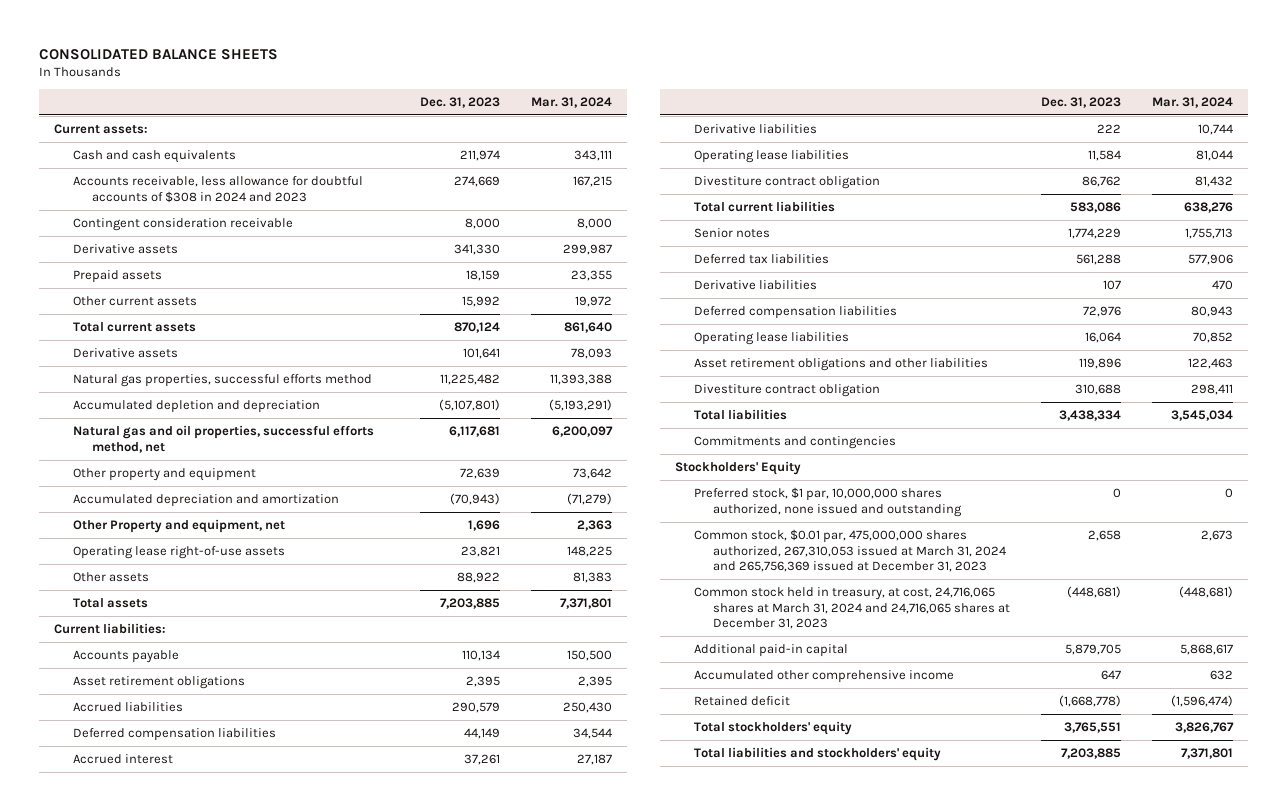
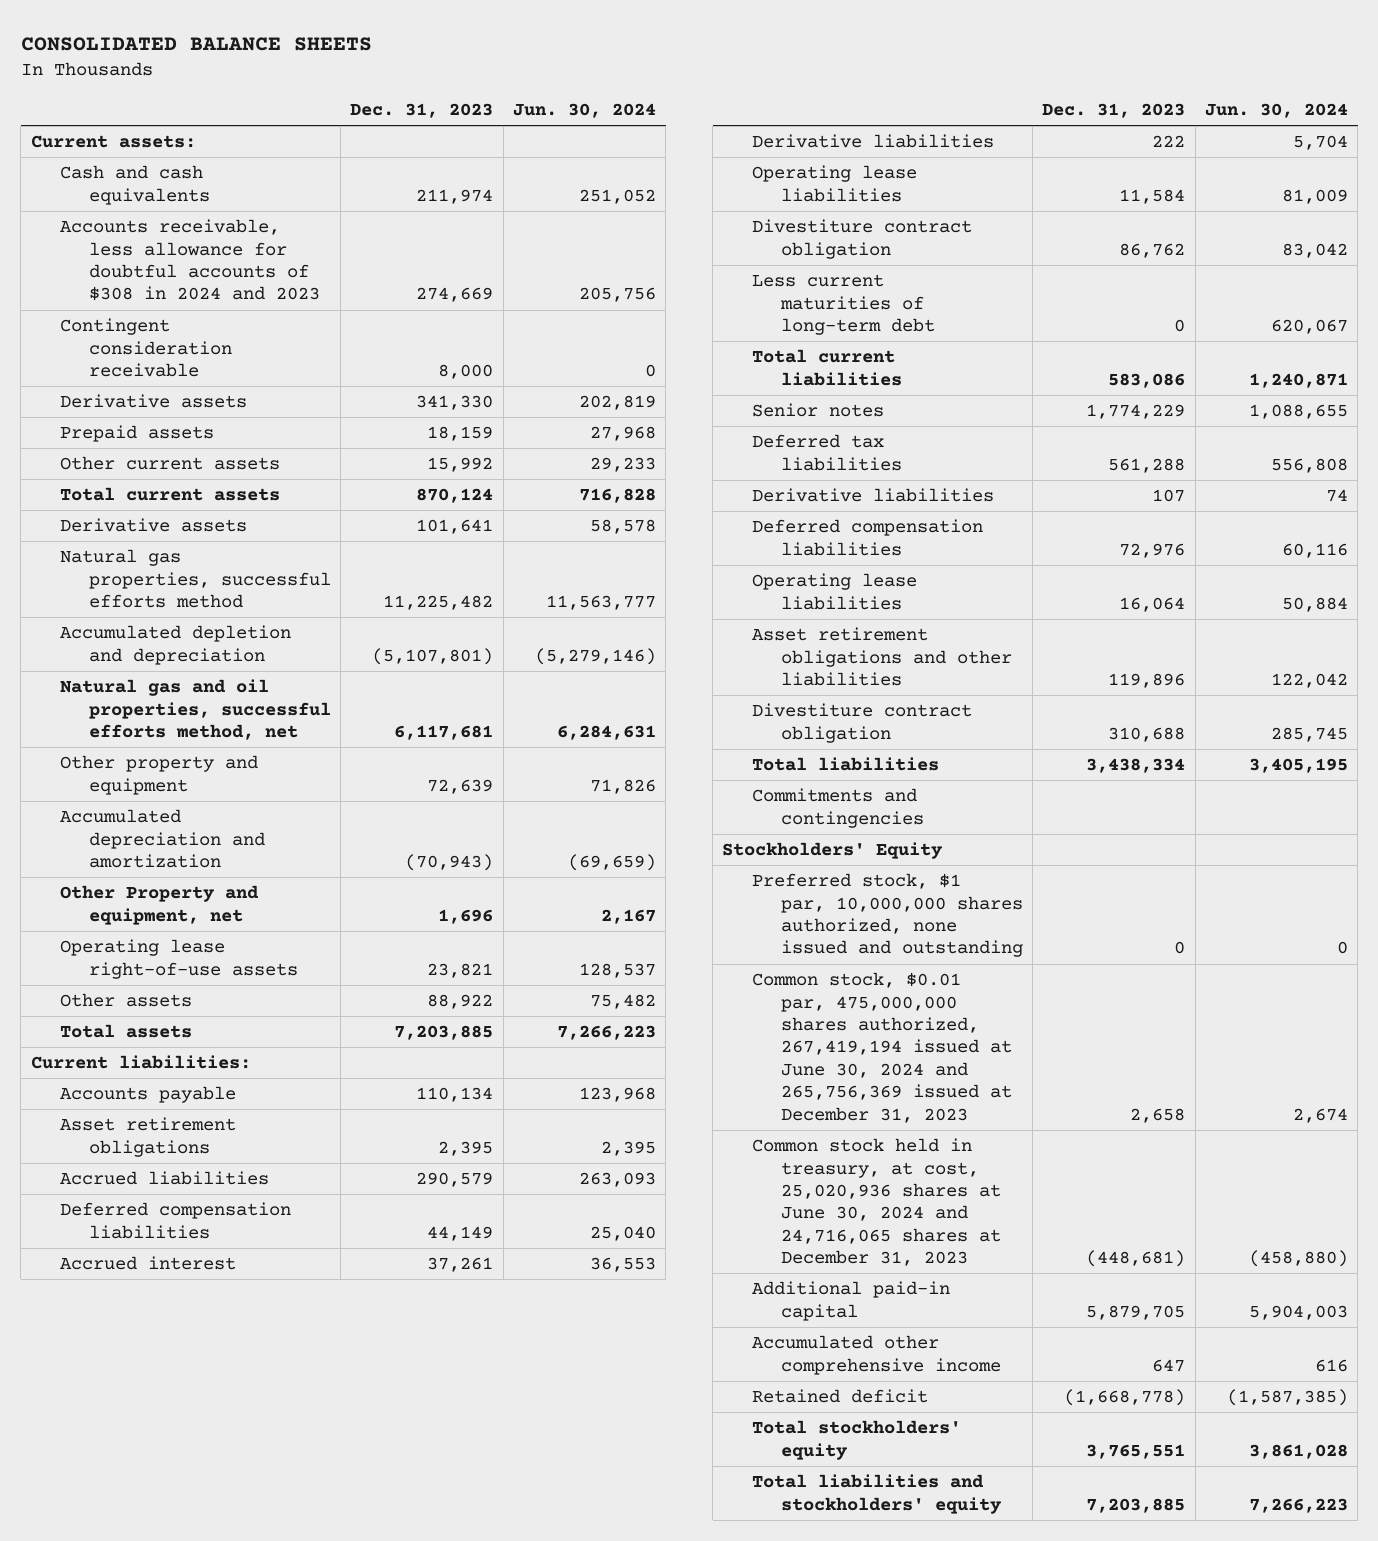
[530,96,612,108] Mar. 31, 2024 -> none
none -> [512,103,656,119] Jun. 30, 2024
none -> [751,274,935,335] Less current maturities of long-term debt
[693,528,1006,573] Common stock, $0.01 par, 475,000,000 shares authorized, 267,310,053 issued at March 31, 2024 and 265,756,369 issued at December 31, 2023 -> [751,972,1012,1123] Common stock, $0.01 par, 475,000,000 shares authorized, 267,419,194 issued at June 30, 2024 and 265,756,369 issued at December 31, 2023
[693,586,1010,630] Common stock held in treasury, at cost, 24,716,065 shares at March 31, 2024 and 24,716,065 shares at December 31, 2023 -> [751,1138,1001,1267] Common stock held in treasury, at cost, 25,020,936 shares at June 30, 2024 and 24,716,065 shares at December 31, 2023

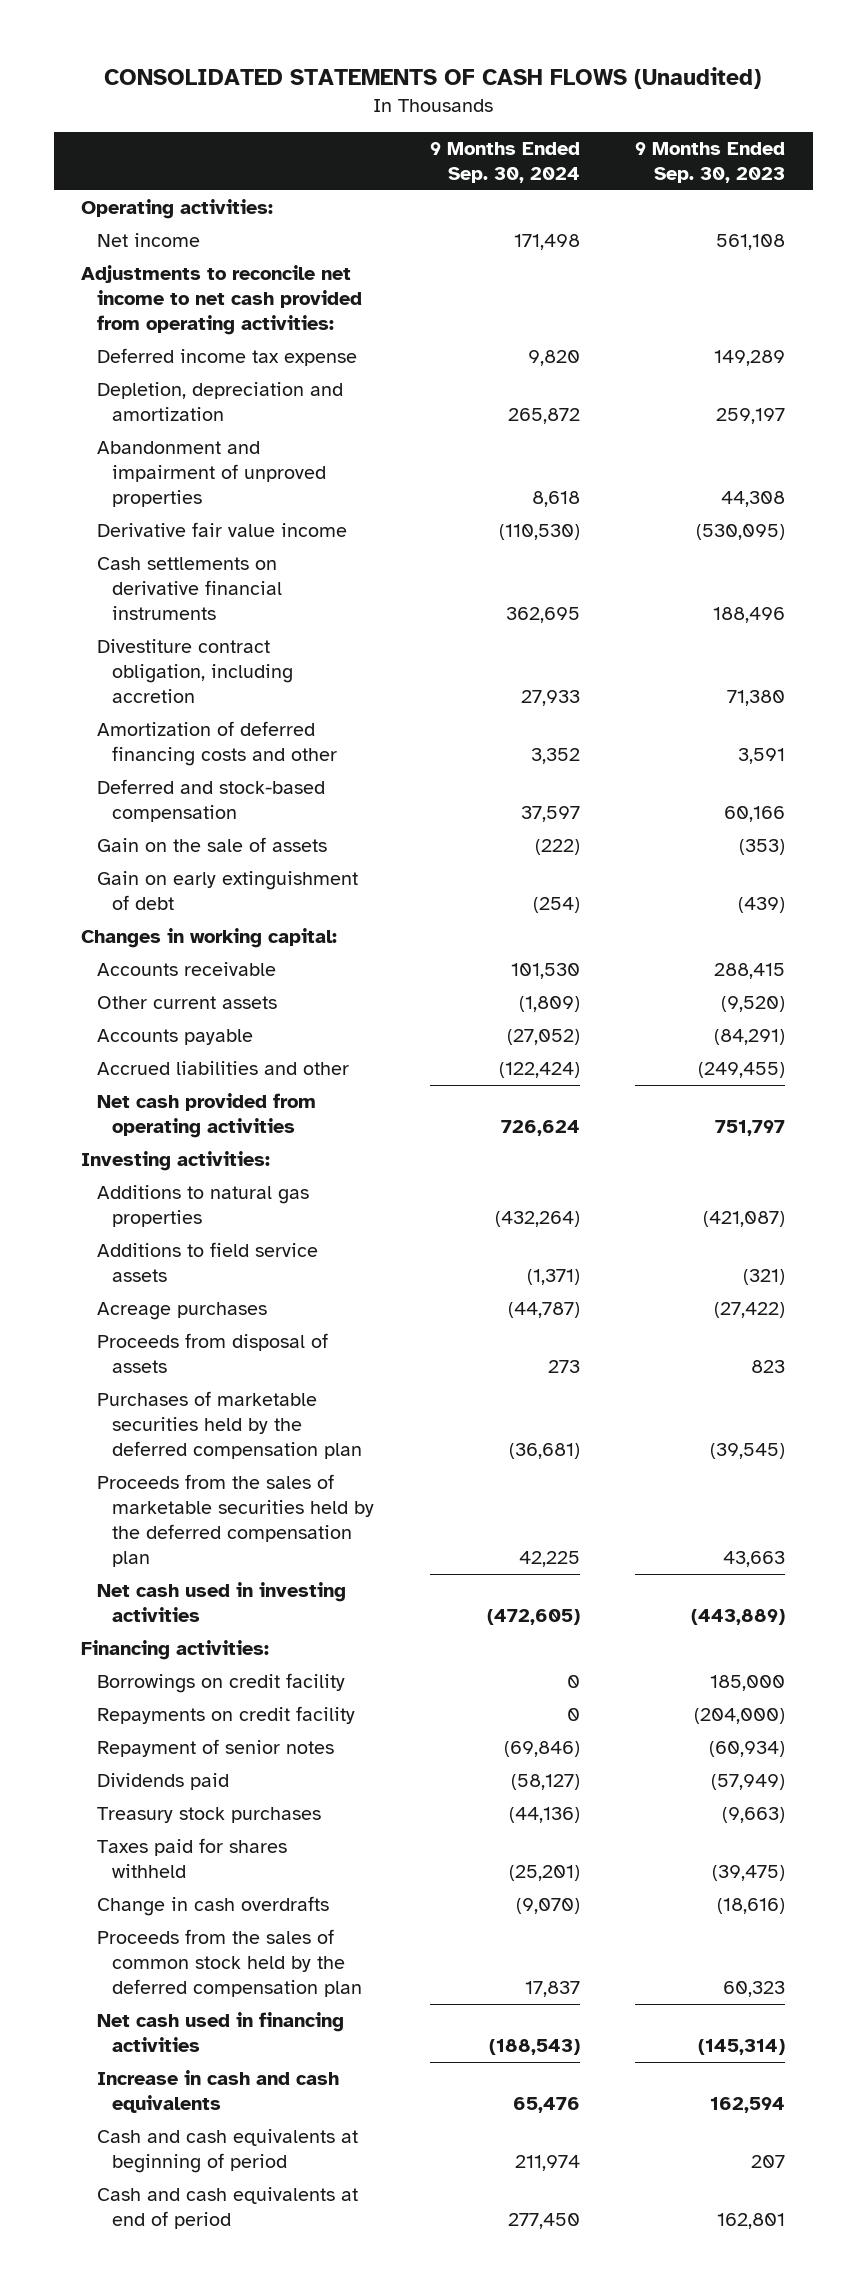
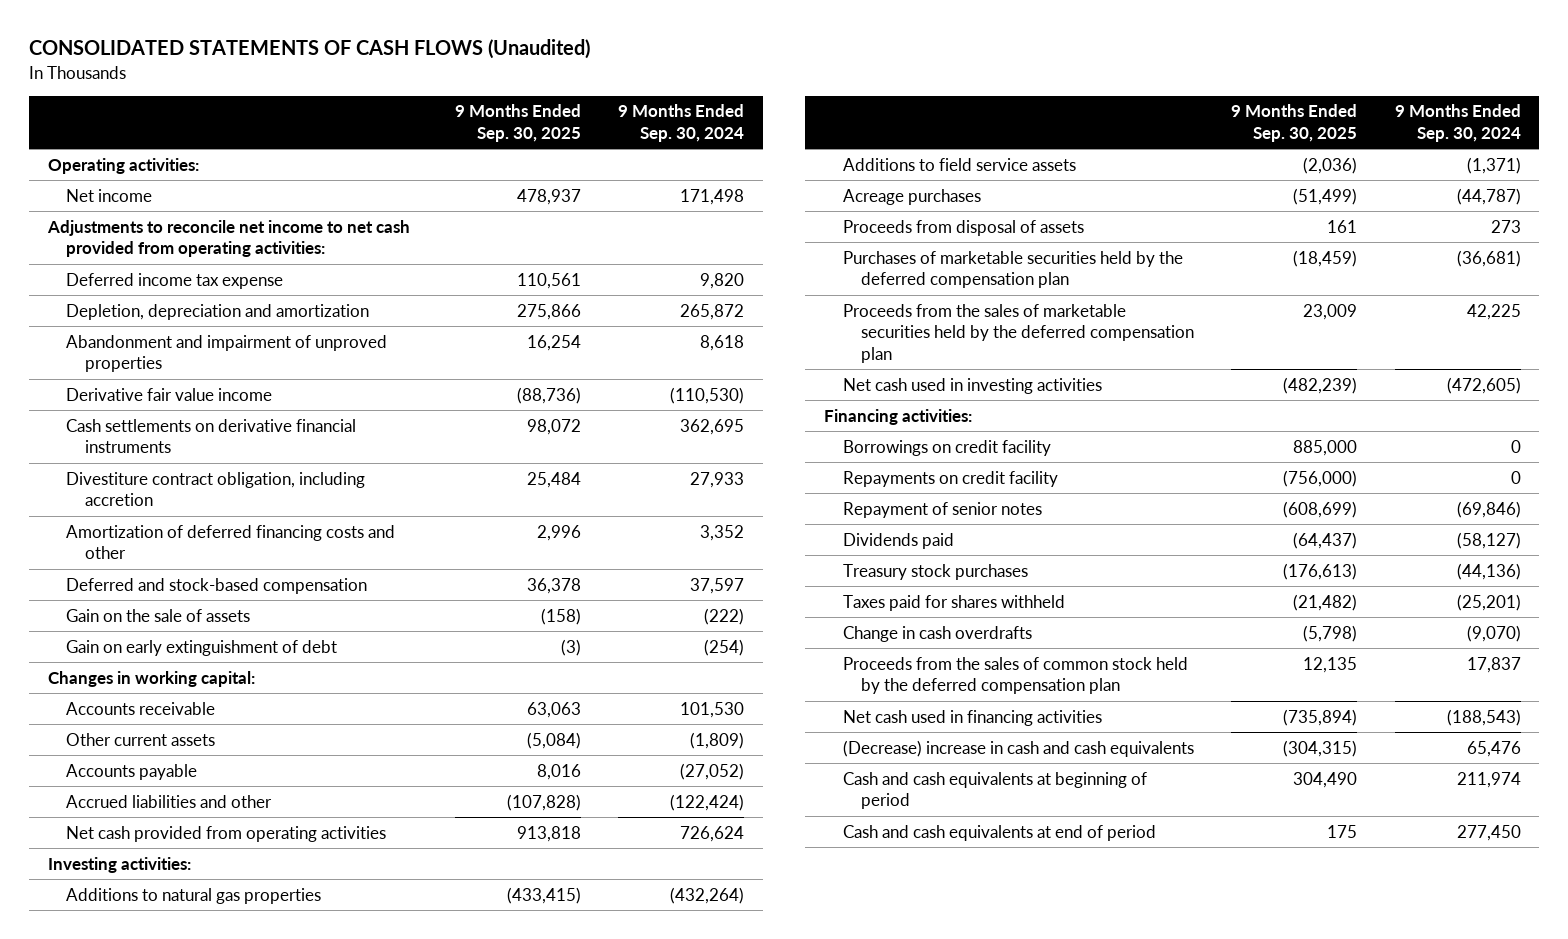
[635,142,786,183] 9 Months Ended Sep. 30, 2023 -> none
none -> [454,104,581,142] 9 Months Ended Sep. 30, 2025
[96,2070,339,2114] Increase in cash and cash equivalents -> [842,739,1194,757] (Decrease) increase in cash and cash equivalents

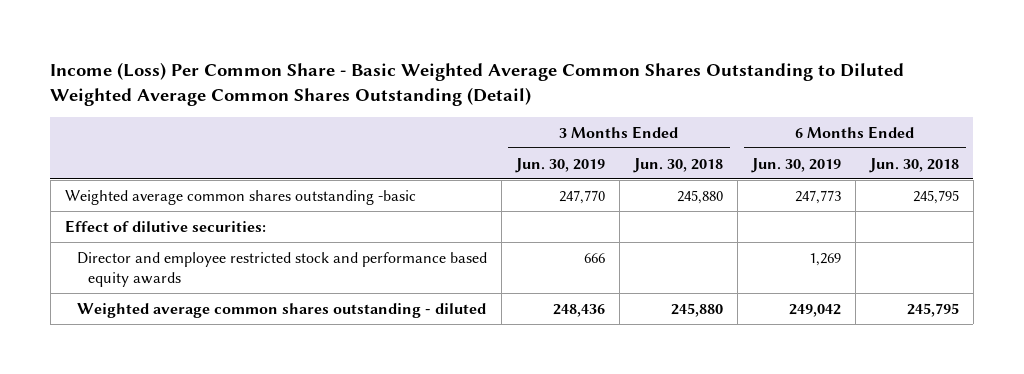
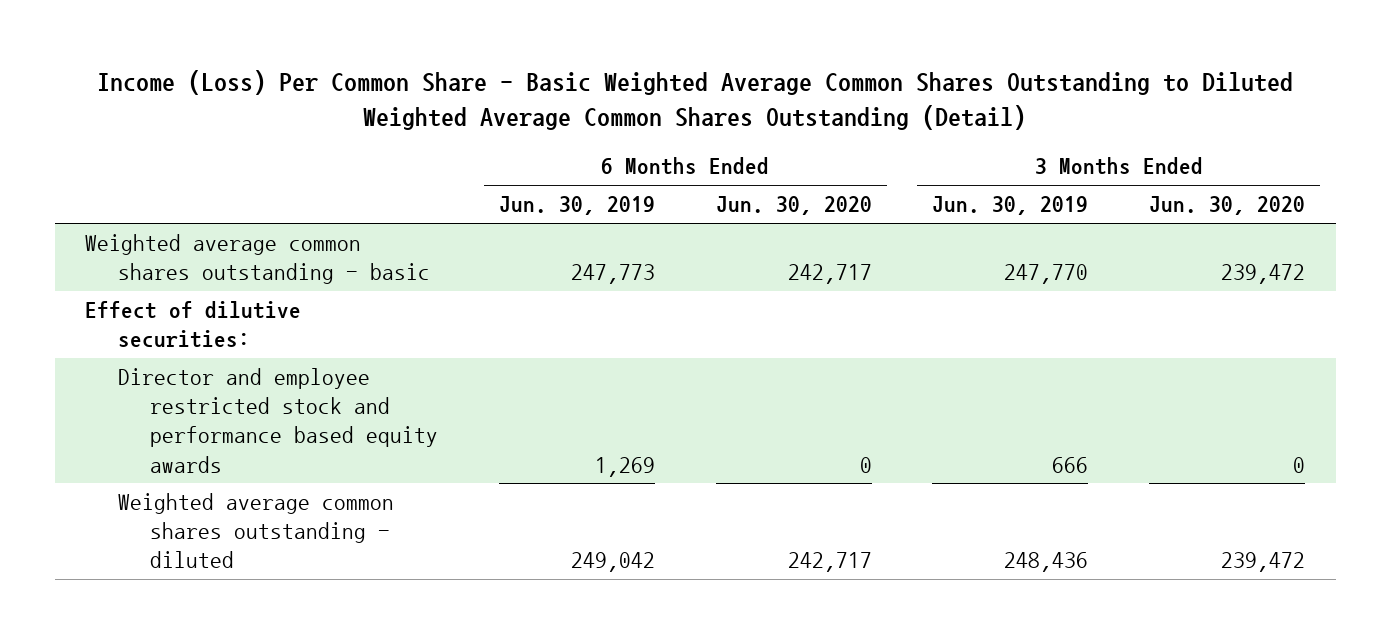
[632,157,723,173] Jun. 30, 2018 -> none
[868,157,959,173] Jun. 30, 2018 -> none
none -> [715,196,872,216] Jun. 30, 2020
none -> [1149,196,1306,216] Jun. 30, 2020
[64,189,416,205] Weighted average common shares outstanding -basic -> [85,234,430,285] Weighted average common shares outstanding - basic

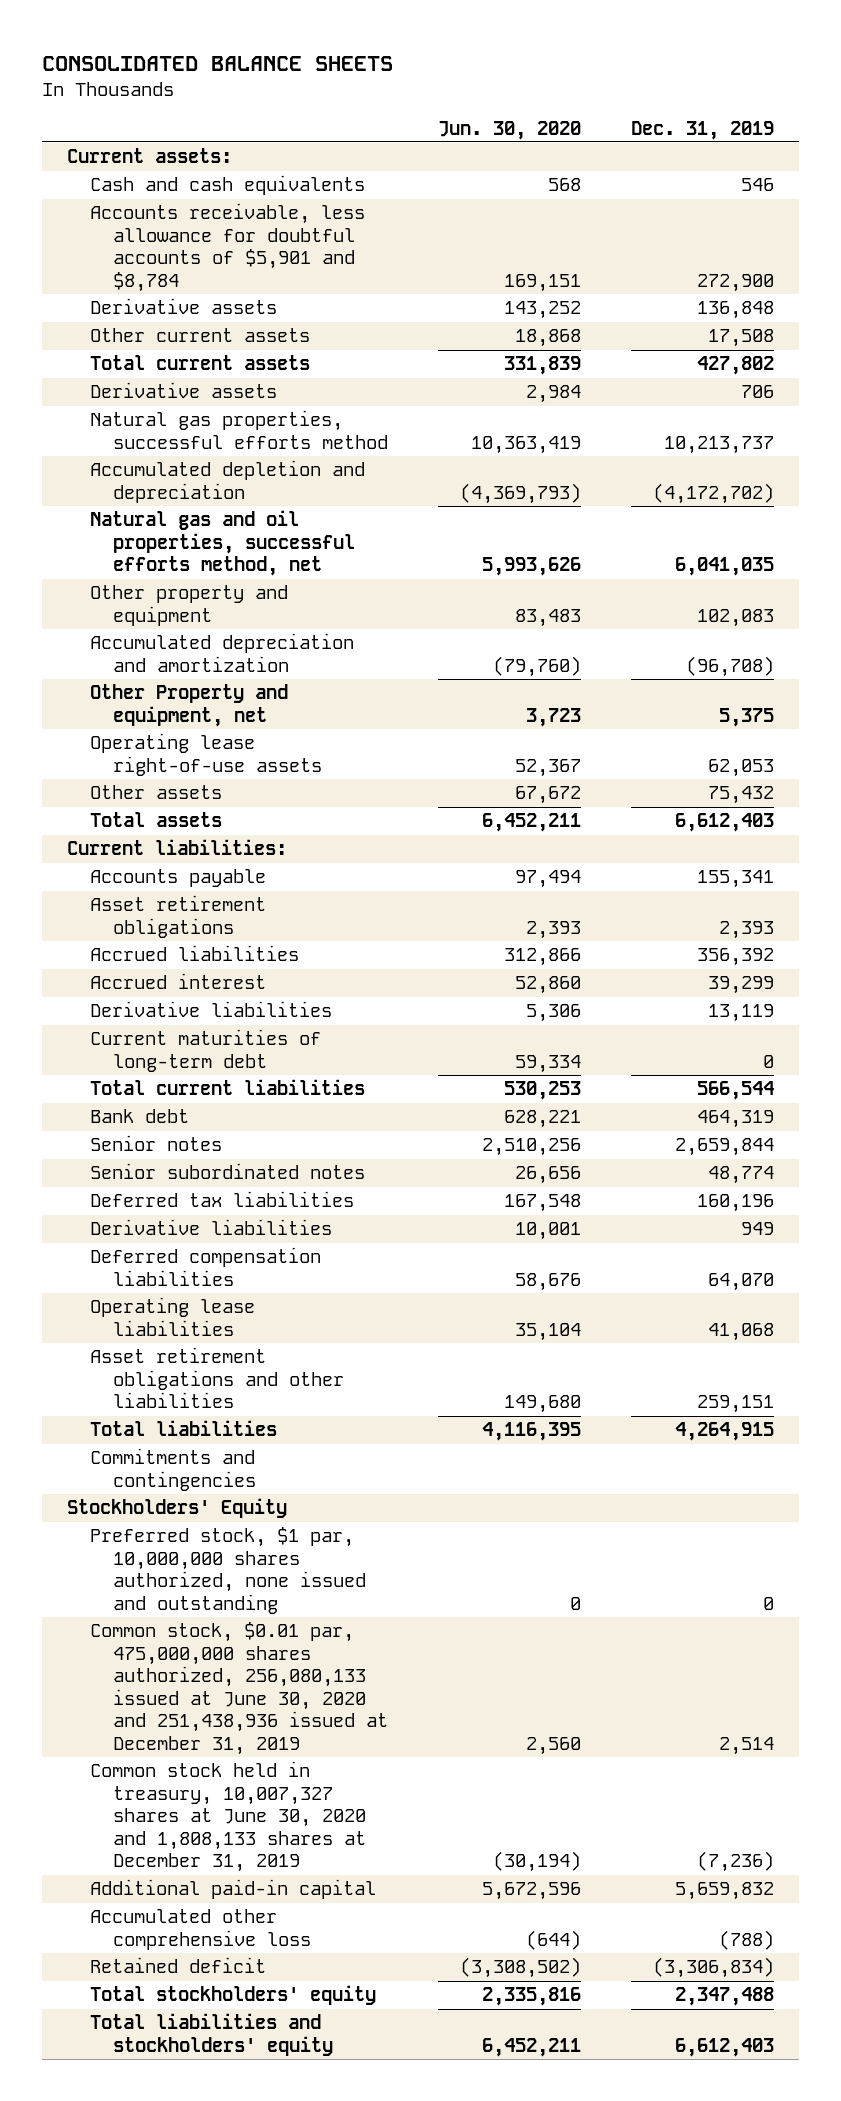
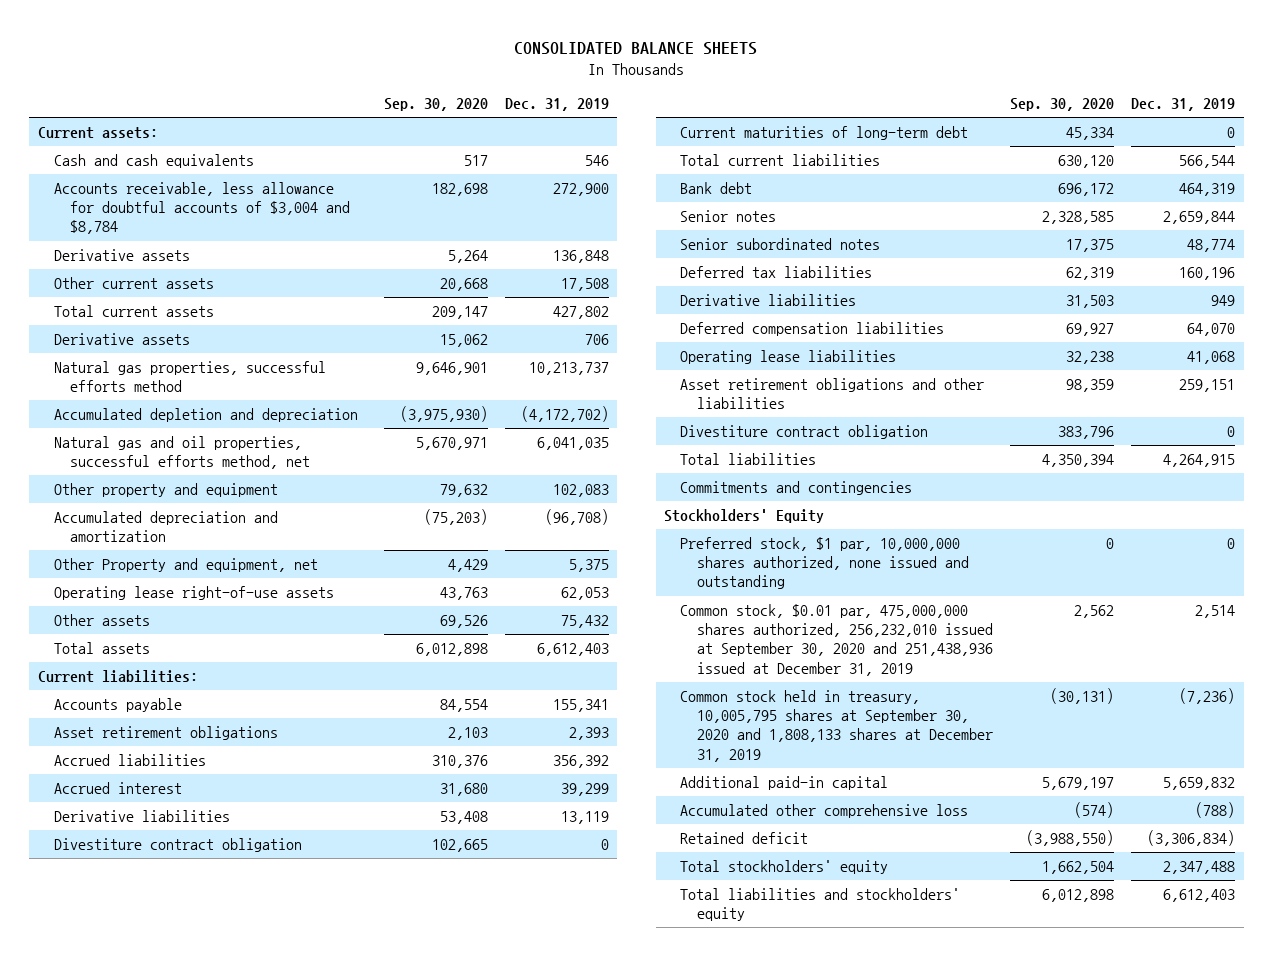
[437,120,581,140] Jun. 30, 2020 -> none
none -> [383,97,488,111] Sep. 30, 2020
[89,203,365,292] Accounts receivable, less allowance for doubtful accounts of $5,901 and $8,784 -> [54,182,351,235] Accounts receivable, less allowance for doubtful accounts of $3,004 and $8,784
none -> [54,838,303,853] Divestiture contract obligation
none -> [680,425,929,440] Divestiture contract obligation
[89,1622,388,1755] Common stock, $0.01 par, 475,000,000 shares authorized, 256,080,133 issued at June 30, 2020 and 251,438,936 issued at December 31, 2019 -> [680,604,993,676] Common stock, $0.01 par, 475,000,000 shares authorized, 256,232,010 issued at September 30, 2020 and 251,438,936 issued at December 31, 2019
[89,1761,366,1873] Common stock held in treasury, 10,007,327 shares at June 30, 2020 and 1,808,133 shares at December 31, 2019 -> [680,690,993,762] Common stock held in treasury, 10,005,795 shares at September 30, 2020 and 1,808,133 shares at December 31, 2019

